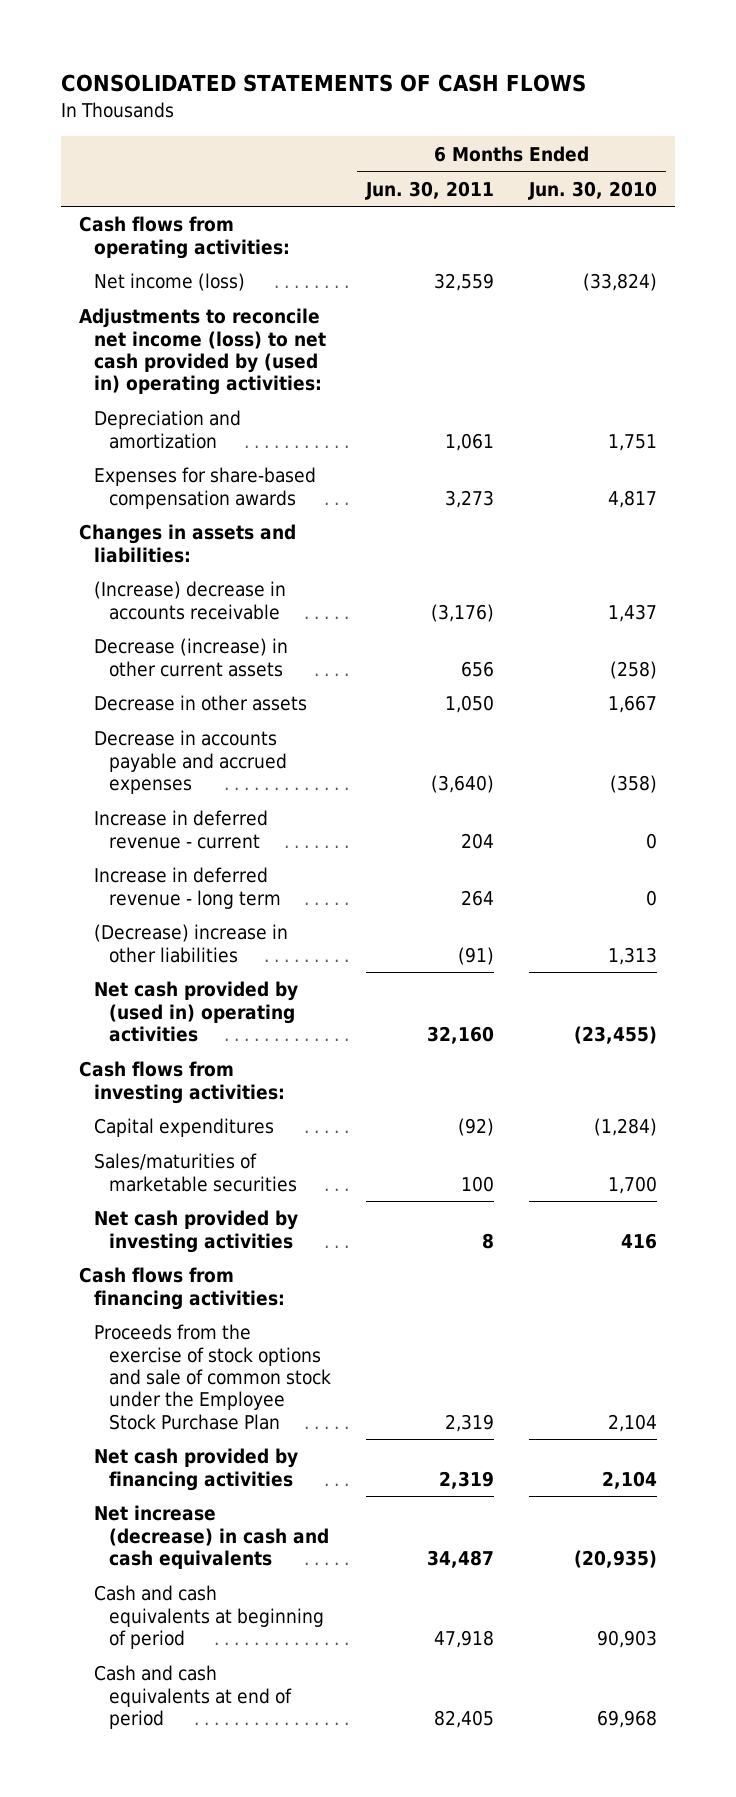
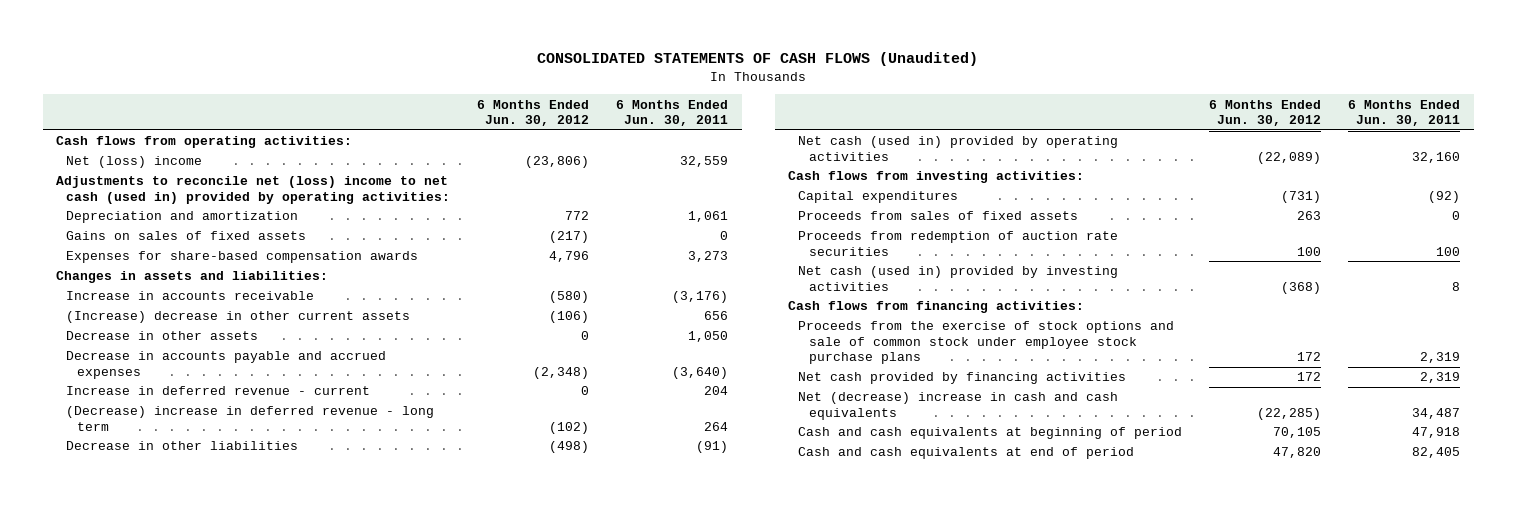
[61,74,587,93] CONSOLIDATED STATEMENTS OF CASH FLOWS -> [537,52,979,67] CONSOLIDATED STATEMENTS OF CASH FLOWS (Unaudited)
[528,180,658,200] Jun. 30, 2010 -> none
none -> [477,99,590,126] 6 Months Ended Jun. 30, 2012
[93,273,245,292] Net income (loss) -> [66,156,203,169] Net (loss) income
[78,308,326,396] Adjustments to reconcile net income (loss) to net cash provided by (used in) operating activities: -> [56,176,451,204] Adjustments to reconcile net (loss) income to net cash (used in) provided by operating activities:
none -> [66,231,307,241] Gains on sales of fixed assets
[93,581,286,620] (Increase) decrease in accounts receivable -> [66,291,315,301] Increase in accounts receivable
[93,638,288,677] Decrease (increase) in other current assets -> [66,311,411,324] (Increase) decrease in other current assets
[93,867,281,909] Increase in deferred revenue - long term -> [66,406,435,431] (Decrease) increase in deferred revenue - long term
[93,924,288,963] (Decrease) increase in other liabilities -> [66,441,299,451] Decrease in other liabilities
[93,981,298,1043] Net cash provided by (used in) operating activities -> [798,136,1119,161] Net cash (used in) provided by operating activities
none -> [798,211,1079,221] Proceeds from sales of fixed assets
[93,1153,297,1192] Sales/maturities of marketable securities -> [798,231,1119,256] Proceeds from redemption of auction rate securities
[93,1210,298,1253] Net cash provided by investing activities -> [798,266,1119,291] Net cash (used in) provided by investing activities
[93,1324,331,1430] Proceeds from the exercise of stock options and sale of common stock under the Employee Stock Purchase Plan -> [798,321,1175,365] Proceeds from the exercise of stock options and sale of common stock under employee stock purchase plans
[93,1505,329,1570] Net increase (decrease) in cash and cash equivalents -> [798,392,1119,420] Net (decrease) increase in cash and cash equivalents

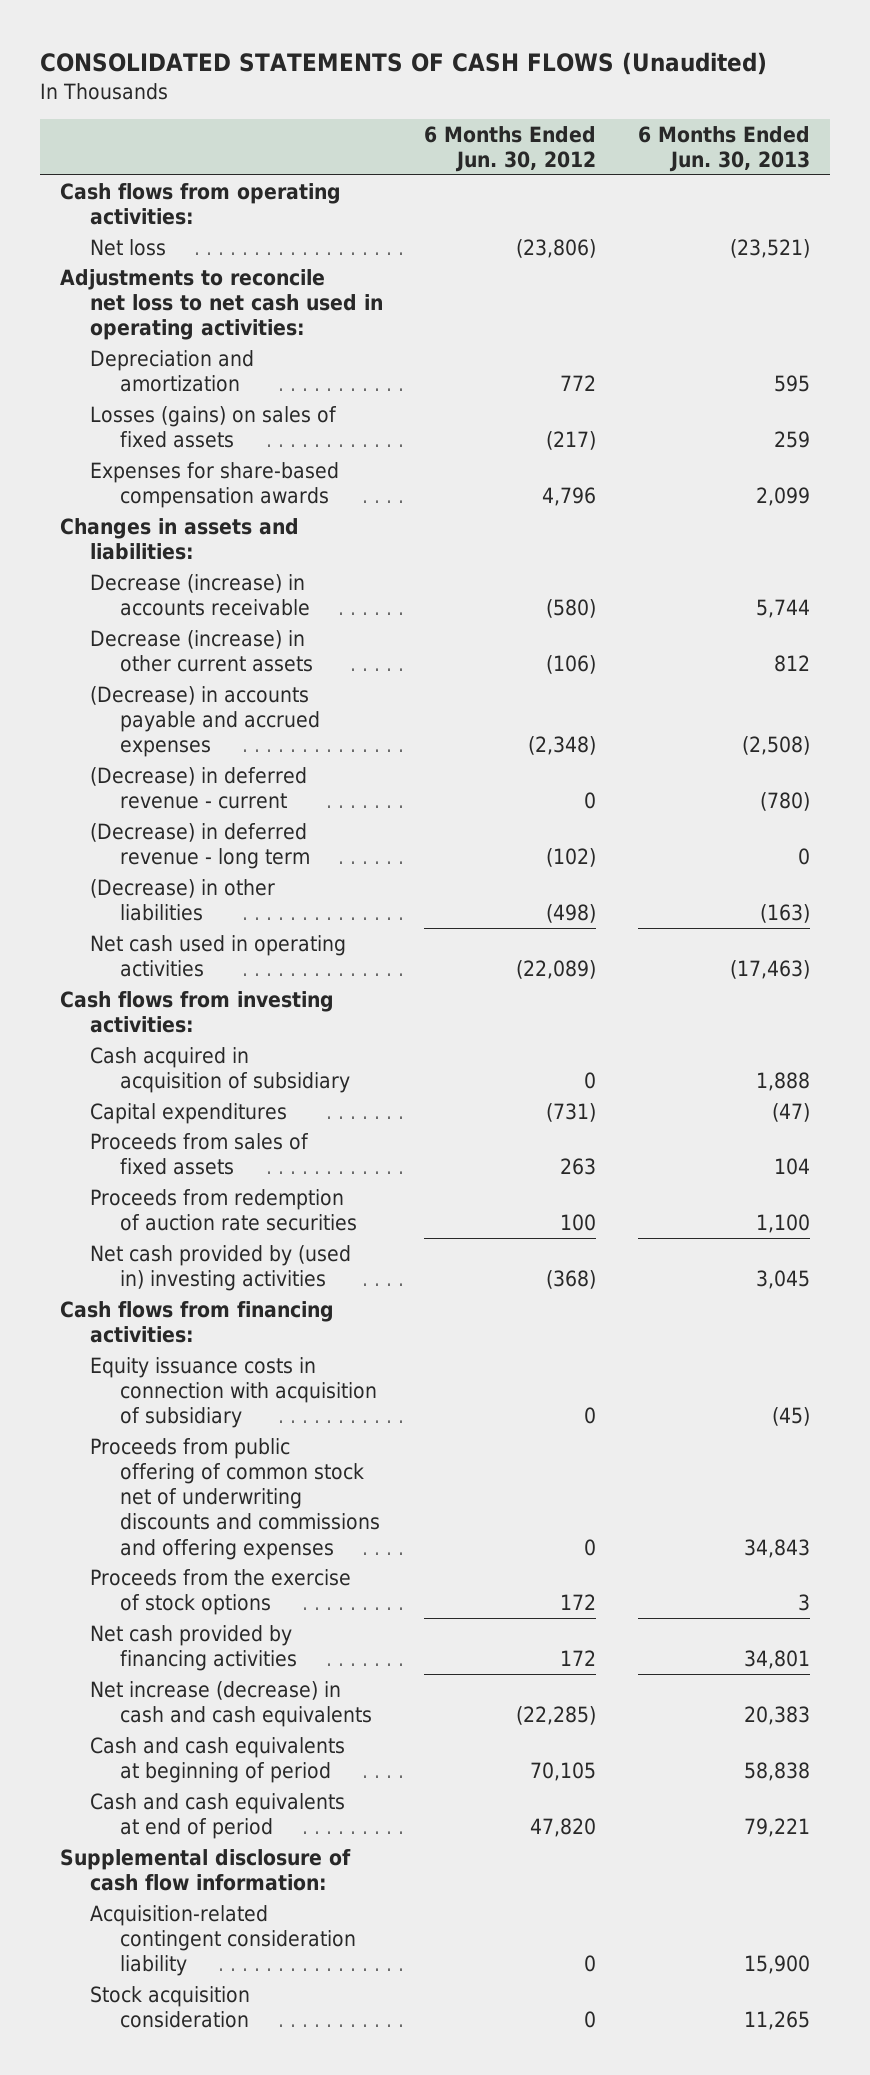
[616,99,729,126] 6 Months Ended Jun. 30, 2011 -> none
none -> [637,125,810,172] 6 Months Ended Jun. 30, 2013
[66,156,203,169] Net (loss) income -> [90,238,167,256] Net loss
[56,176,451,204] Adjustments to reconcile net (loss) income to net cash (used in) provided by operating activities: -> [60,268,384,341] Adjustments to reconcile net loss to net cash used in operating activities:
[66,231,307,241] Gains on sales of fixed assets -> [90,405,338,448] Losses (gains) on sales of fixed assets
[66,331,259,341] Decrease in other assets -> none
[66,291,315,301] Increase in accounts receivable -> [90,573,311,616] Decrease (increase) in accounts receivable
[66,311,411,324] (Increase) decrease in other current assets -> [90,629,314,672] Decrease (increase) in other current assets
[66,351,387,379] Decrease in accounts payable and accrued expenses -> [90,685,321,758] (Decrease) in accounts payable and accrued expenses
[66,386,371,396] Increase in deferred revenue - current -> [90,766,308,809] (Decrease) in deferred revenue - current
[66,406,435,431] (Decrease) increase in deferred revenue - long term -> [90,822,311,869] (Decrease) in deferred revenue - long term
[66,441,299,451] Decrease in other liabilities -> [90,878,276,921] (Decrease) in other liabilities
[798,136,1119,161] Net cash (used in) provided by operating activities -> [90,934,347,977] Net cash used in operating activities
none -> [90,1046,351,1093] Cash acquired in acquisition of subsidiary
[798,266,1119,291] Net cash (used in) provided by investing activities -> [90,1244,352,1291] Net cash provided by (used in) investing activities
none -> [90,1356,378,1429] Equity issuance costs in connection with acquisition of subsidiary
none -> [90,1437,381,1560] Proceeds from public offering of common stock net of underwriting discounts and commissions and offering expenses
[798,321,1175,365] Proceeds from the exercise of stock options and sale of common stock under employee stock purchase plans -> [90,1568,352,1615] Proceeds from the exercise of stock options
[798,392,1119,420] Net (decrease) increase in cash and cash equivalents -> [90,1680,373,1727] Net increase (decrease) in cash and cash equivalents
none -> [60,1848,352,1891] Supplemental disclosure of cash flow information:
none -> [90,1904,357,1977] Acquisition-related contingent consideration liability
none -> [90,1985,251,2028] Stock acquisition consideration

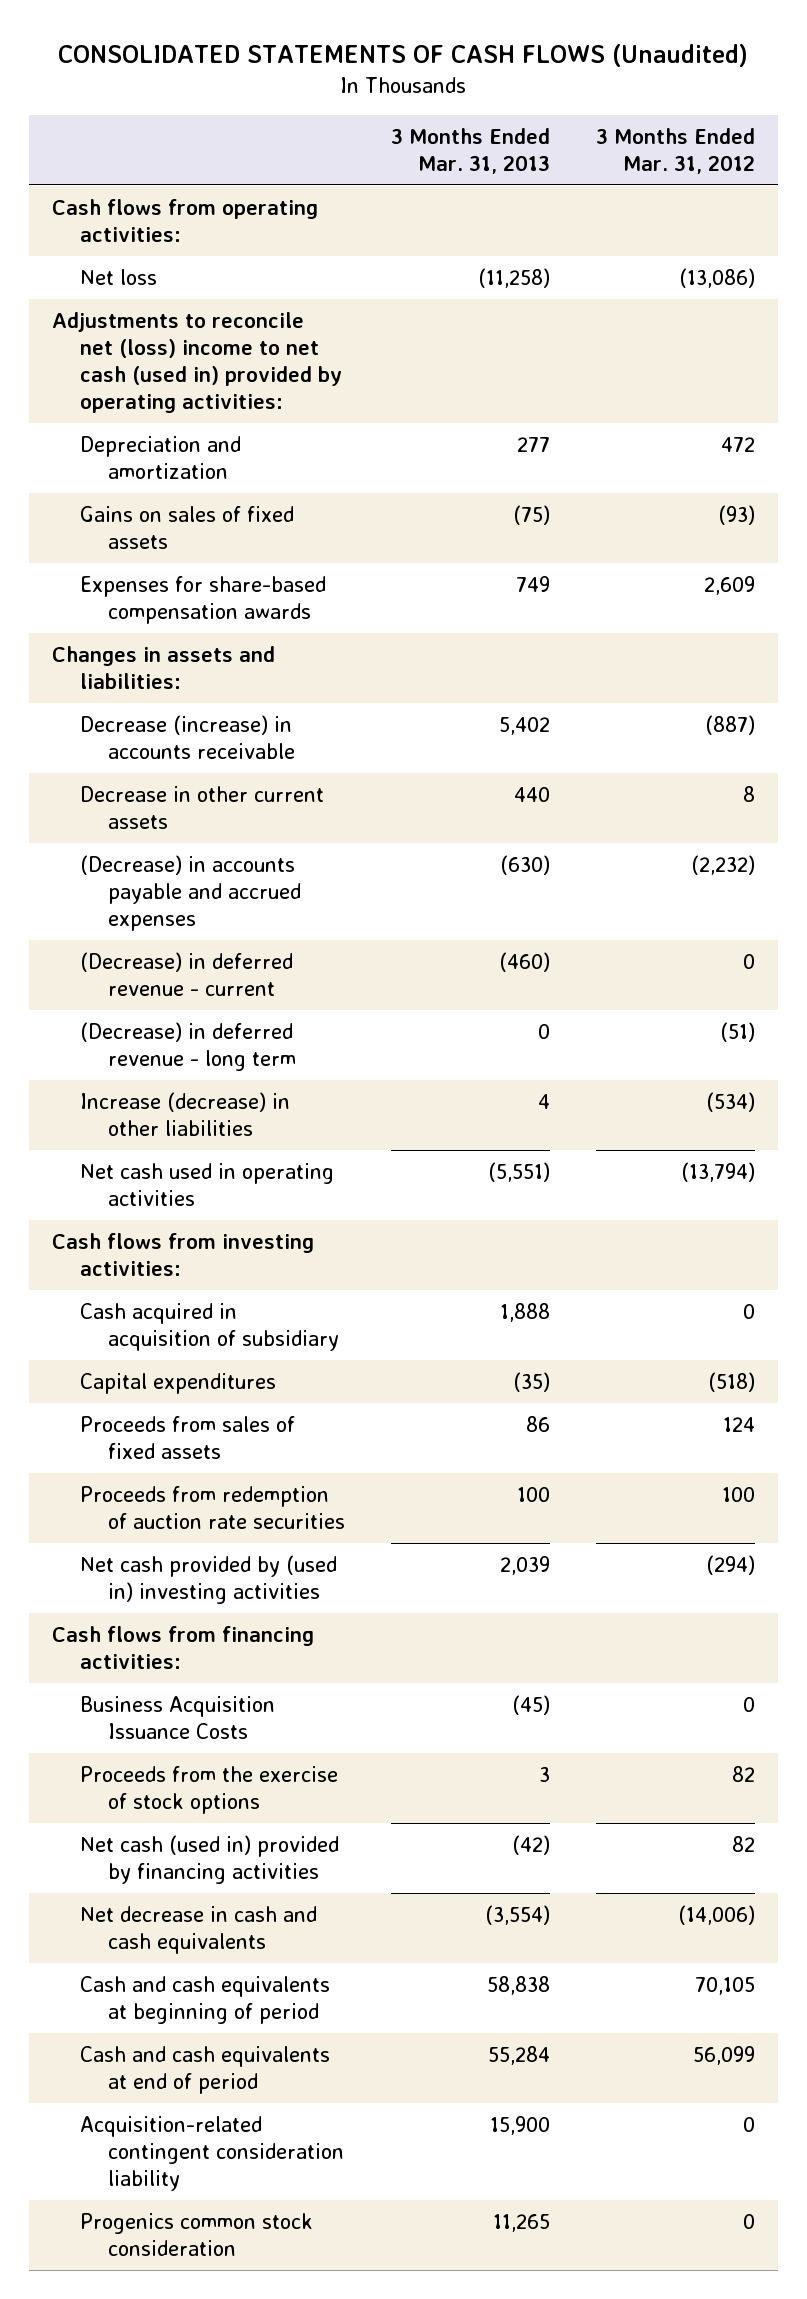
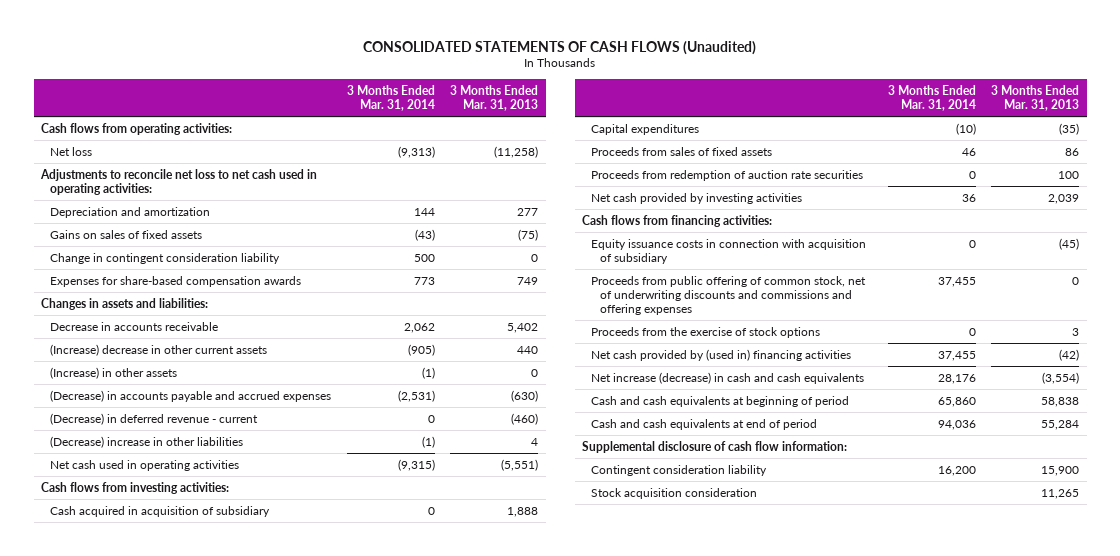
[595,127,755,174] 3 Months Ended Mar. 31, 2012 -> none
none -> [346,84,435,111] 3 Months Ended Mar. 31, 2014
[52,311,342,414] Adjustments to reconcile net (loss) income to net cash (used in) provided by operating activities: -> [40,168,318,195] Adjustments to reconcile net loss to net cash used in operating activities:
none -> [50,252,281,264] Change in contingent consideration liability
[79,714,295,759] Decrease (increase) in accounts receivable -> [50,321,219,331] Decrease in accounts receivable
[79,785,324,829] Decrease in other current assets -> [50,343,268,356] (Increase) decrease in other current assets
none -> [50,366,178,379] (Increase) in other assets
[79,1021,296,1071] (Decrease) in deferred revenue - long term -> none
[79,1091,290,1136] Increase (decrease) in other liabilities -> [50,435,244,448] (Decrease) increase in other liabilities
[79,1554,337,1604] Net cash provided by (used in) investing activities -> [591,192,803,204] Net cash provided by investing activities
[79,1695,275,1739] Business Acquisition Issuance Costs -> [591,238,867,264] Equity issuance costs in connection with acquisition of subsidiary
none -> [591,275,867,316] Proceeds from public offering of common stock, net of underwriting discounts and commissions and offering expenses
[79,1834,339,1884] Net cash (used in) provided by financing activities -> [591,348,852,361] Net cash provided by (used in) financing activities
[79,1905,317,1954] Net decrease in cash and cash equivalents -> [591,371,865,384] Net increase (decrease) in cash and cash equivalents
none -> [582,440,848,453] Supplemental disclosure of cash flow information:
[79,2115,344,2192] Acquisition-related contingent consideration liability -> [591,464,768,476] Contingent consideration liability
[79,2212,313,2256] Progenics common stock consideration -> [591,487,758,499] Stock acquisition consideration

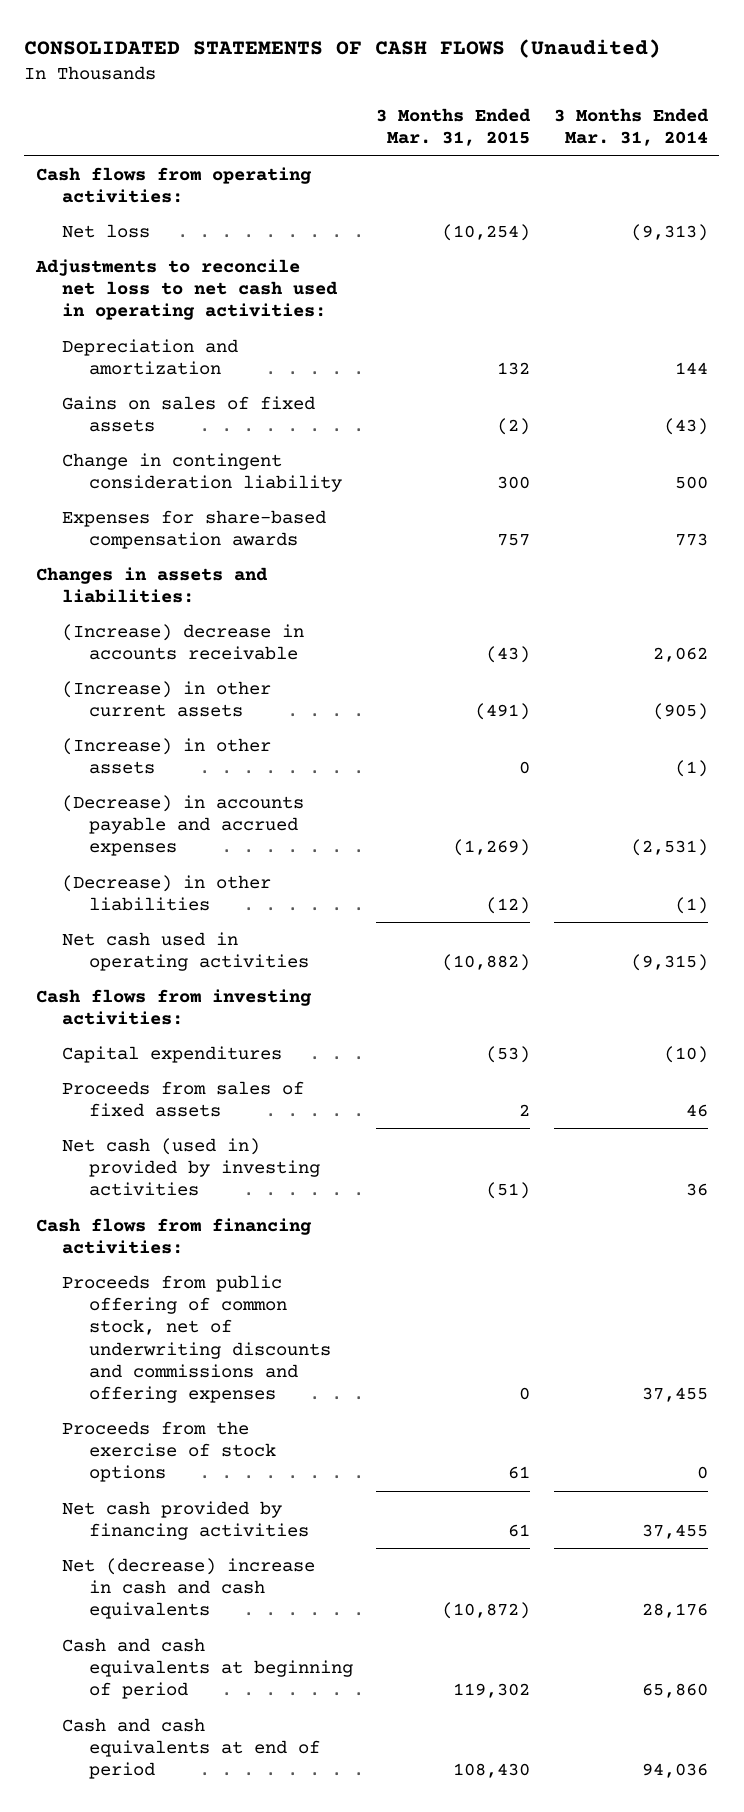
[450,84,539,111] 3 Months Ended Mar. 31, 2013 -> none
none -> [376,108,532,147] 3 Months Ended Mar. 31, 2015
[50,321,219,331] Decrease in accounts receivable -> [62,624,305,661] (Increase) decrease in accounts receivable
[50,343,268,356] (Increase) decrease in other current assets -> [62,681,272,718] (Increase) in other current assets
[50,412,259,425] (Decrease) in deferred revenue - current -> none
[50,435,244,448] (Decrease) increase in other liabilities -> [62,875,272,912] (Decrease) in other liabilities
[50,505,271,517] Cash acquired in acquisition of subsidiary -> none
[591,169,864,181] Proceeds from redemption of auction rate securities -> none
[591,192,803,204] Net cash provided by investing activities -> [62,1138,320,1197] Net cash (used in) provided by investing activities
[591,238,867,264] Equity issuance costs in connection with acquisition of subsidiary -> none
[591,348,852,361] Net cash provided by (used in) financing activities -> [62,1501,309,1541] Net cash provided by financing activities
[591,371,865,384] Net increase (decrease) in cash and cash equivalents -> [62,1558,316,1620] Net (decrease) increase in cash and cash equivalents
[582,440,848,453] Supplemental disclosure of cash flow information: -> none
[591,464,768,476] Contingent consideration liability -> none
[591,487,758,499] Stock acquisition consideration -> none

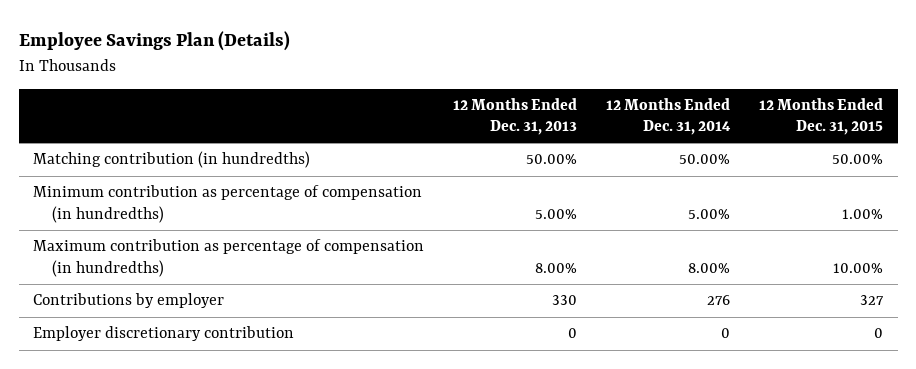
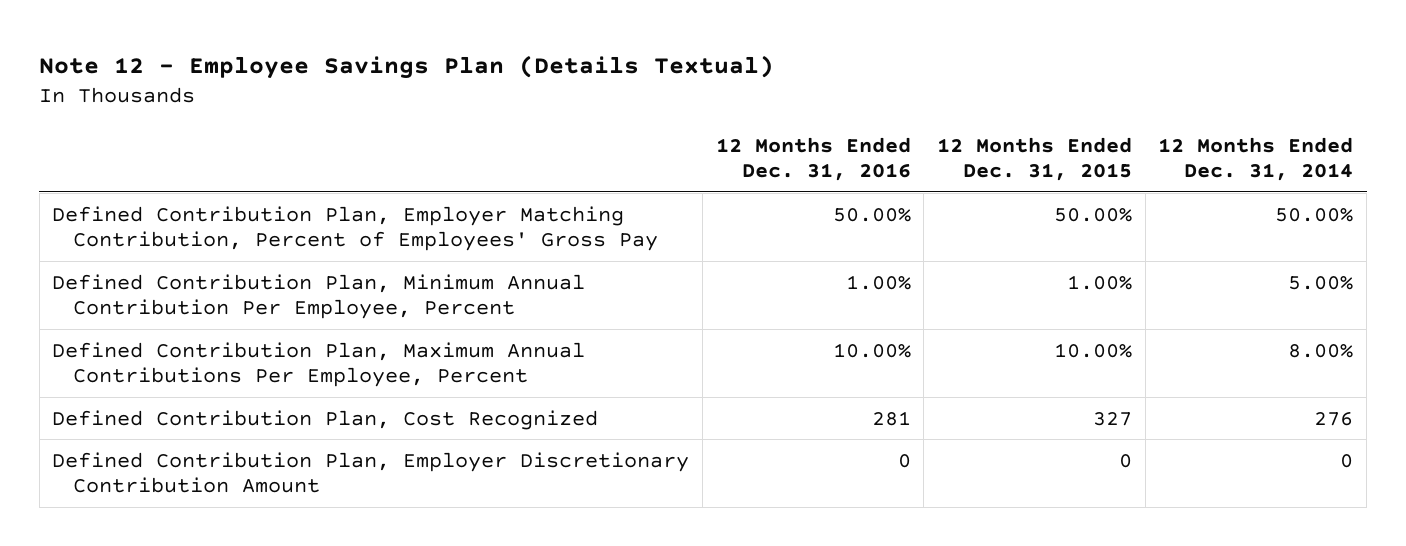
[18,31,290,52] Employee Savings Plan (Details) -> [39,55,775,80] Note 12 - Employee Savings Plan (Details Textual)
[453,98,578,136] 12 Months Ended Dec. 31, 2013 -> none
none -> [715,136,911,182] 12 Months Ended Dec. 31, 2016
[33,151,311,169] Matching contribution (in hundredths) -> [52,205,659,251] Defined Contribution Plan, Employer Matching Contribution, Percent of Employees' Gross Pay
[33,185,423,223] Minimum contribution as percentage of compensation (in hundredths) -> [52,273,586,319] Defined Contribution Plan, Minimum Annual Contribution Per Employee, Percent
[33,239,425,277] Maximum contribution as percentage of compensation (in hundredths) -> [52,341,586,387] Defined Contribution Plan, Maximum Annual Contributions Per Employee, Percent
[33,293,225,309] Contributions by employer -> [52,409,599,430] Defined Contribution Plan, Cost Recognized
[33,326,295,342] Employer discretionary contribution -> [52,451,690,493] Defined Contribution Plan, Employer Discretionary Contribution Amount

